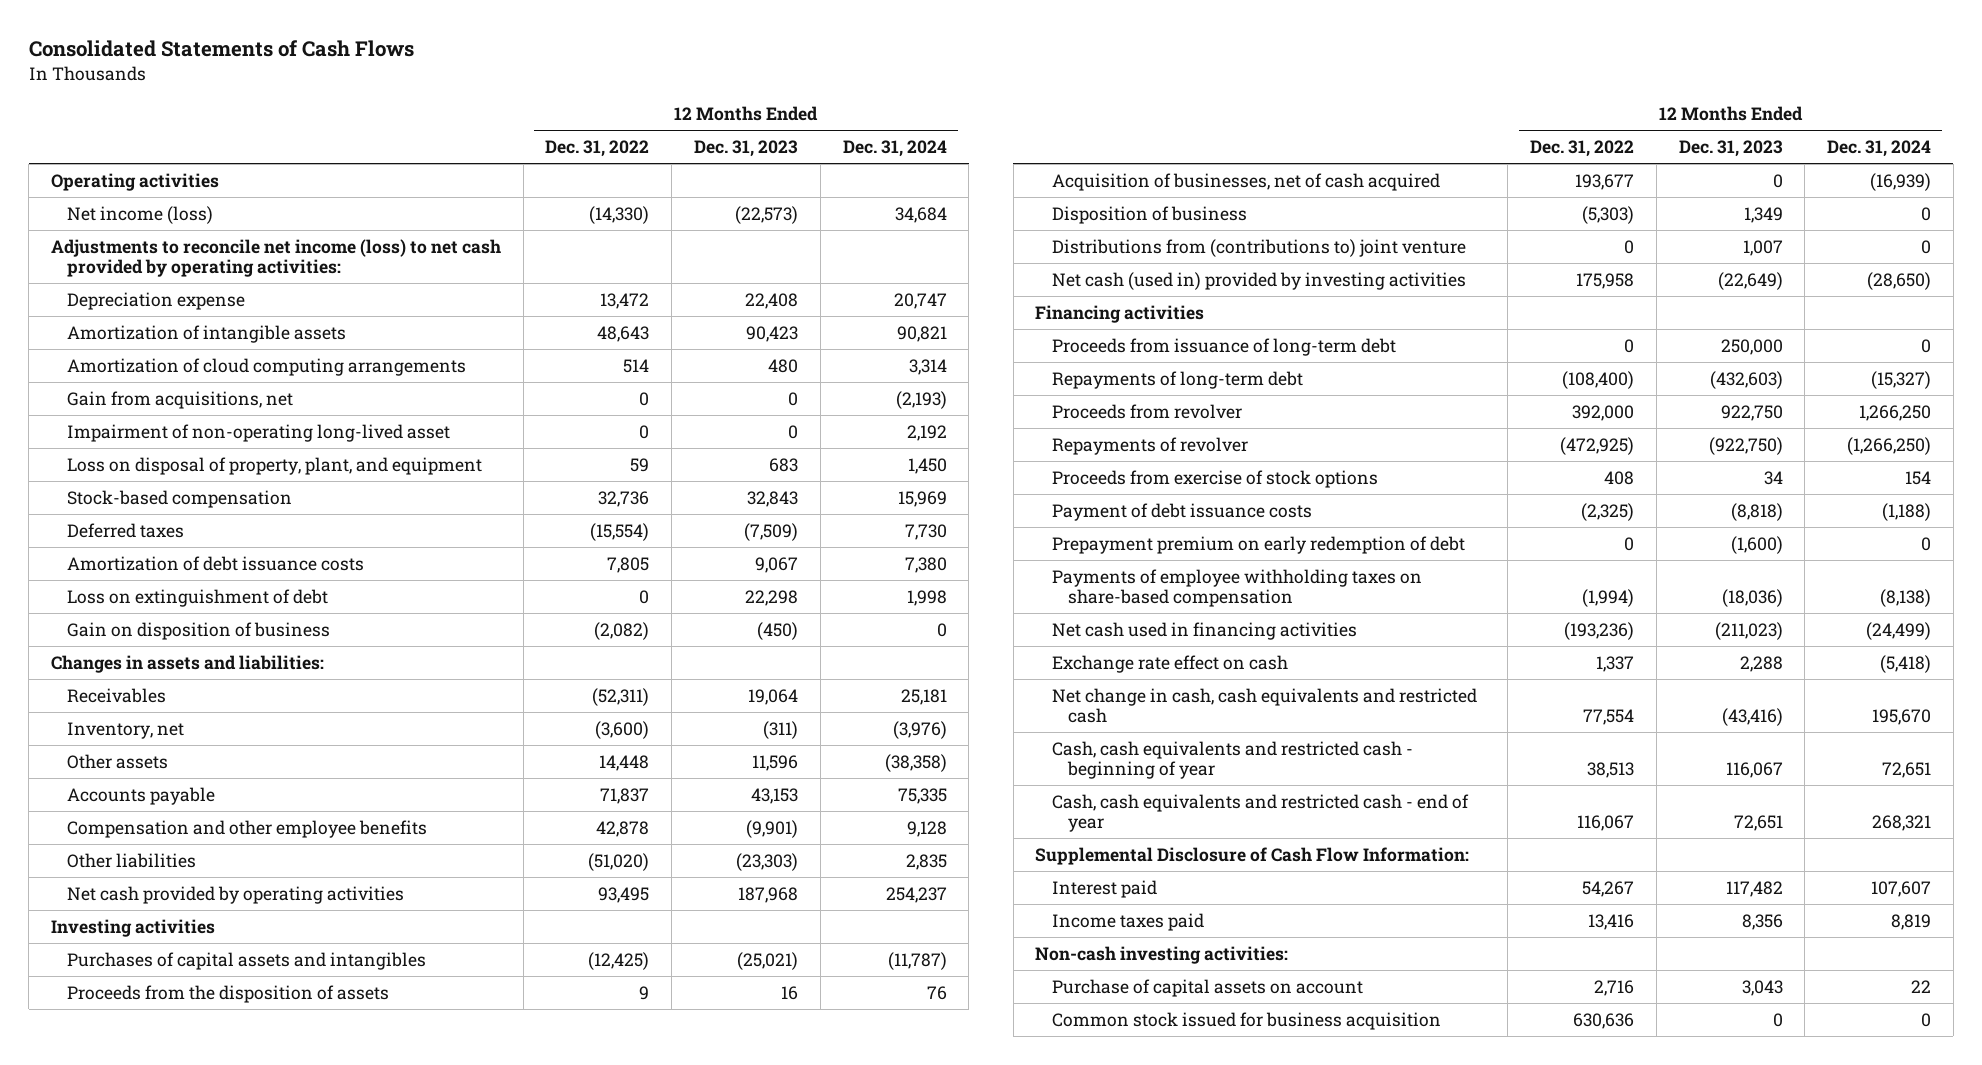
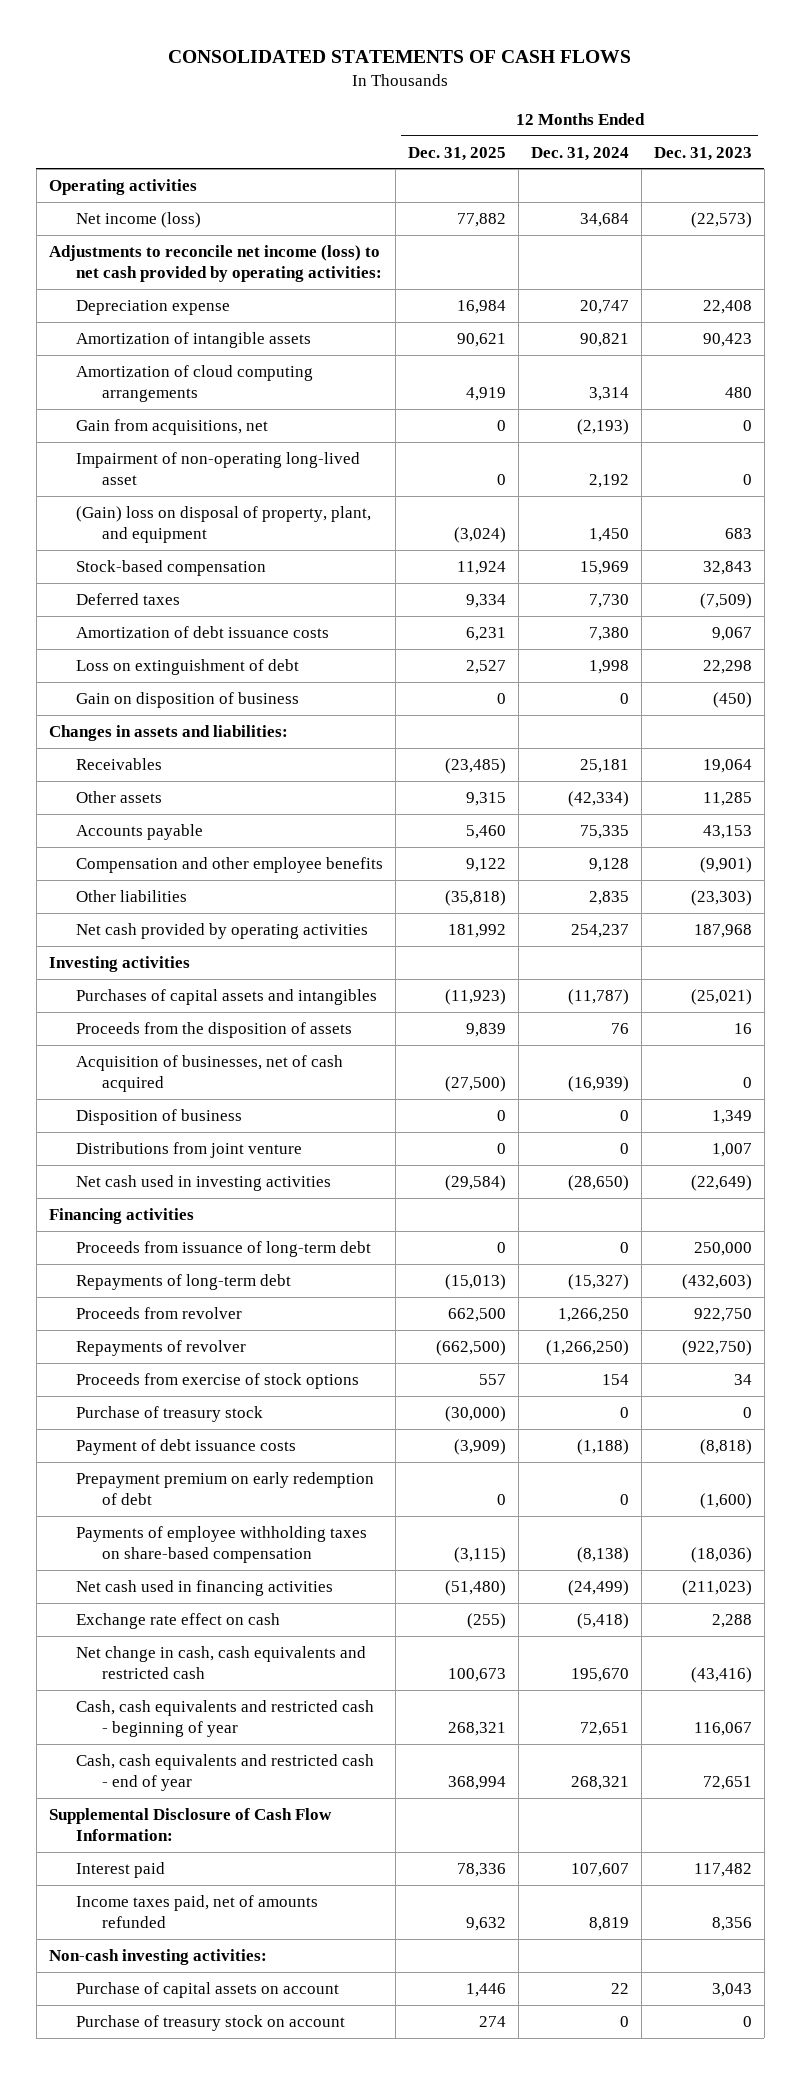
[28,40,414,58] Consolidated Statements of Cash Flows -> [168,49,632,63] CONSOLIDATED STATEMENTS OF CASH FLOWS
[545,140,650,158] Dec. 31, 2022 -> none
none -> [407,146,506,161] Dec. 31, 2025
[67,456,483,475] Loss on disposal of property, plant, and equipment -> [75,505,371,544] (Gain) loss on disposal of property, plant, and equipment
[67,721,185,739] Inventory, net -> none
[752,754,799,771] 11,596 -> [702,791,752,806] 11,285
[884,753,947,772] (38,358) -> [567,790,629,807] (42,334)
[1051,238,1466,257] Distributions from (contributions to) joint venture -> [75,1141,302,1158] Distributions from joint venture
[1051,271,1466,290] Net cash (used in) provided by investing activities -> [75,1174,331,1191] Net cash used in investing activities
none -> [75,1405,263,1422] Purchase of treasury stock
[1051,912,1204,931] Income taxes paid -> [75,1894,318,1929] Income taxes paid, net of amounts refunded
[1051,1011,1441,1030] Common stock issued for business acquisition -> none
none -> [75,2014,345,2031] Purchase of treasury stock on account

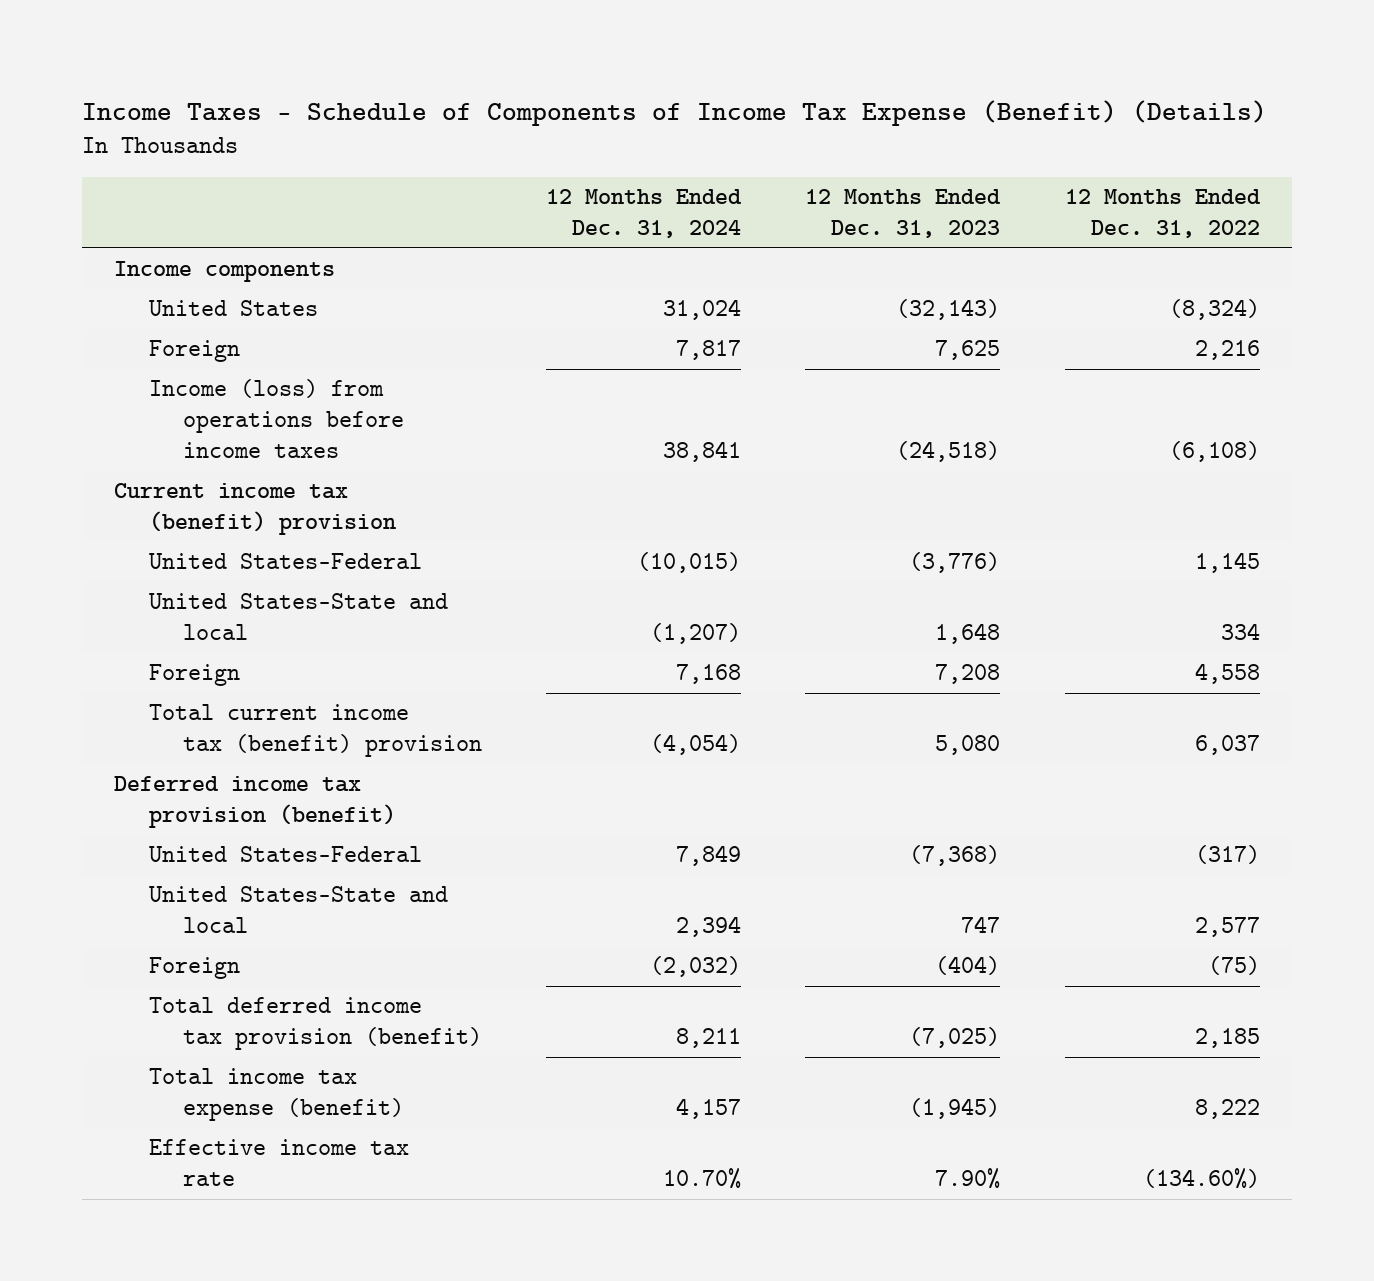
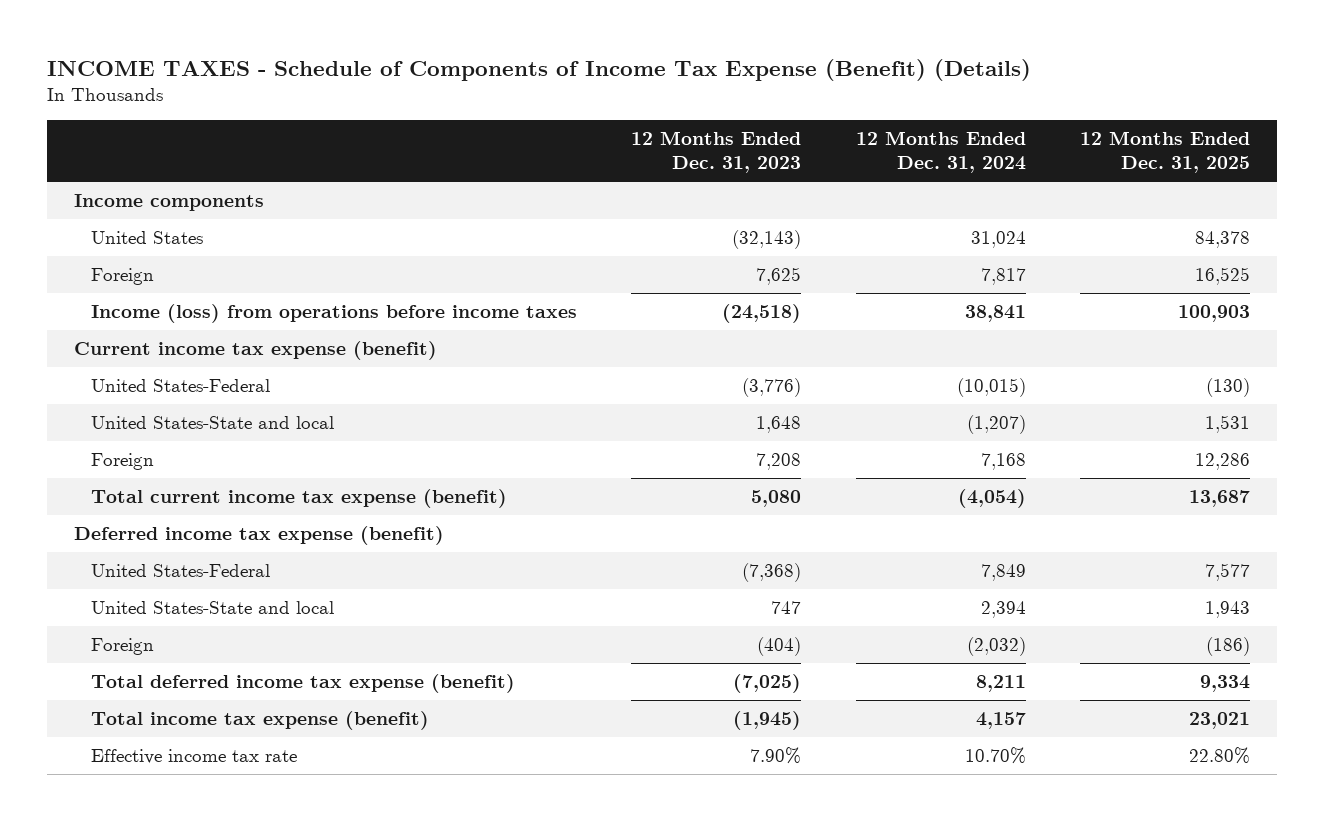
[82,100,1268,127] Income Taxes - Schedule of Components of Income Tax Expense (Benefit) (Details) -> [46,59,1031,82] INCOME TAXES - Schedule of Components of Income Tax Expense (Benefit) (Details)
[1064,189,1261,239] 12 Months Ended Dec. 31, 2022 -> none
none -> [1080,131,1251,174] 12 Months Ended Dec. 31, 2025
[114,483,396,536] Current income tax (benefit) provision -> [74,340,438,360] Current income tax expense (benefit)
[148,704,483,758] Total current income tax (benefit) provision -> [90,488,507,508] Total current income tax expense (benefit)
[114,776,396,829] Deferred income tax provision (benefit) -> [74,525,445,545] Deferred income tax expense (benefit)
[148,997,483,1051] Total deferred income tax provision (benefit) -> [90,673,515,693] Total deferred income tax expense (benefit)

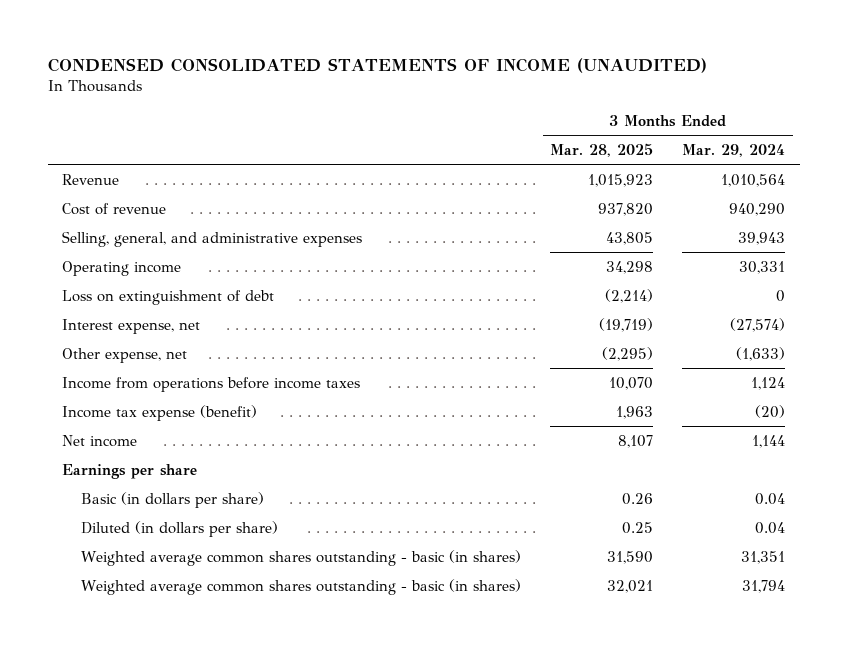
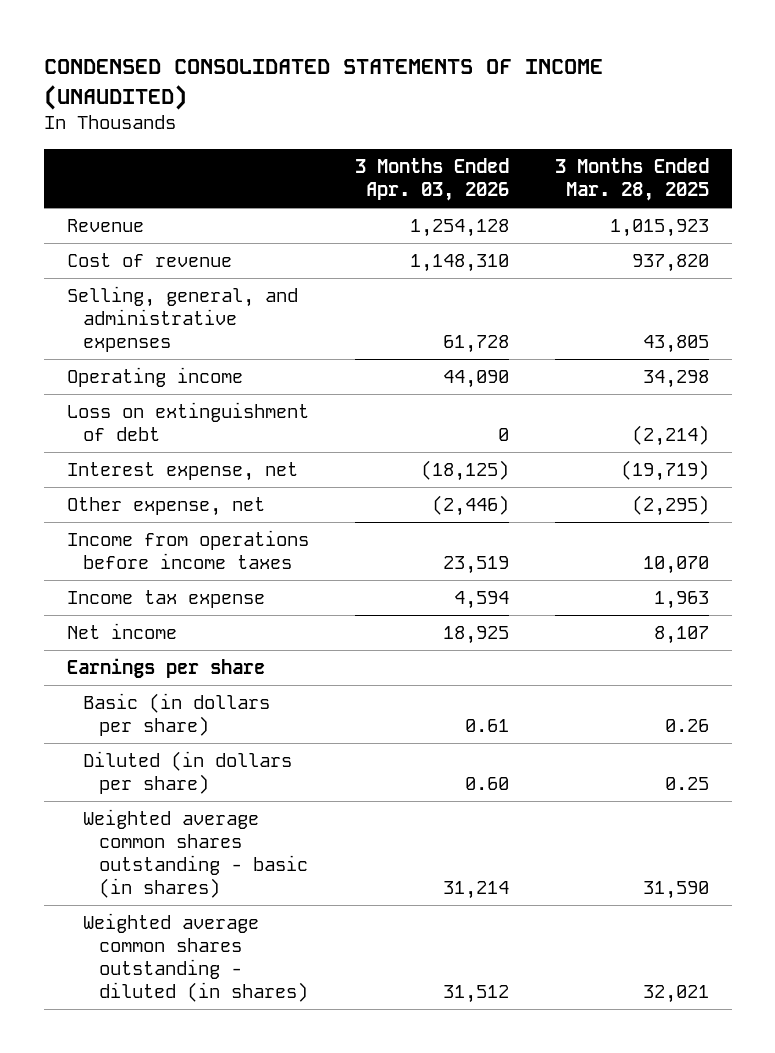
[682,144,786,158] Mar. 29, 2024 -> none
none -> [354,158,509,202] 3 Months Ended Apr. 03, 2026
[62,404,258,421] Income tax expense (benefit) -> [66,590,265,609] Income tax expense
[80,578,521,595] Weighted average common shares outstanding - basic (in shares) -> [82,913,309,1003] Weighted average common shares outstanding - diluted (in shares)

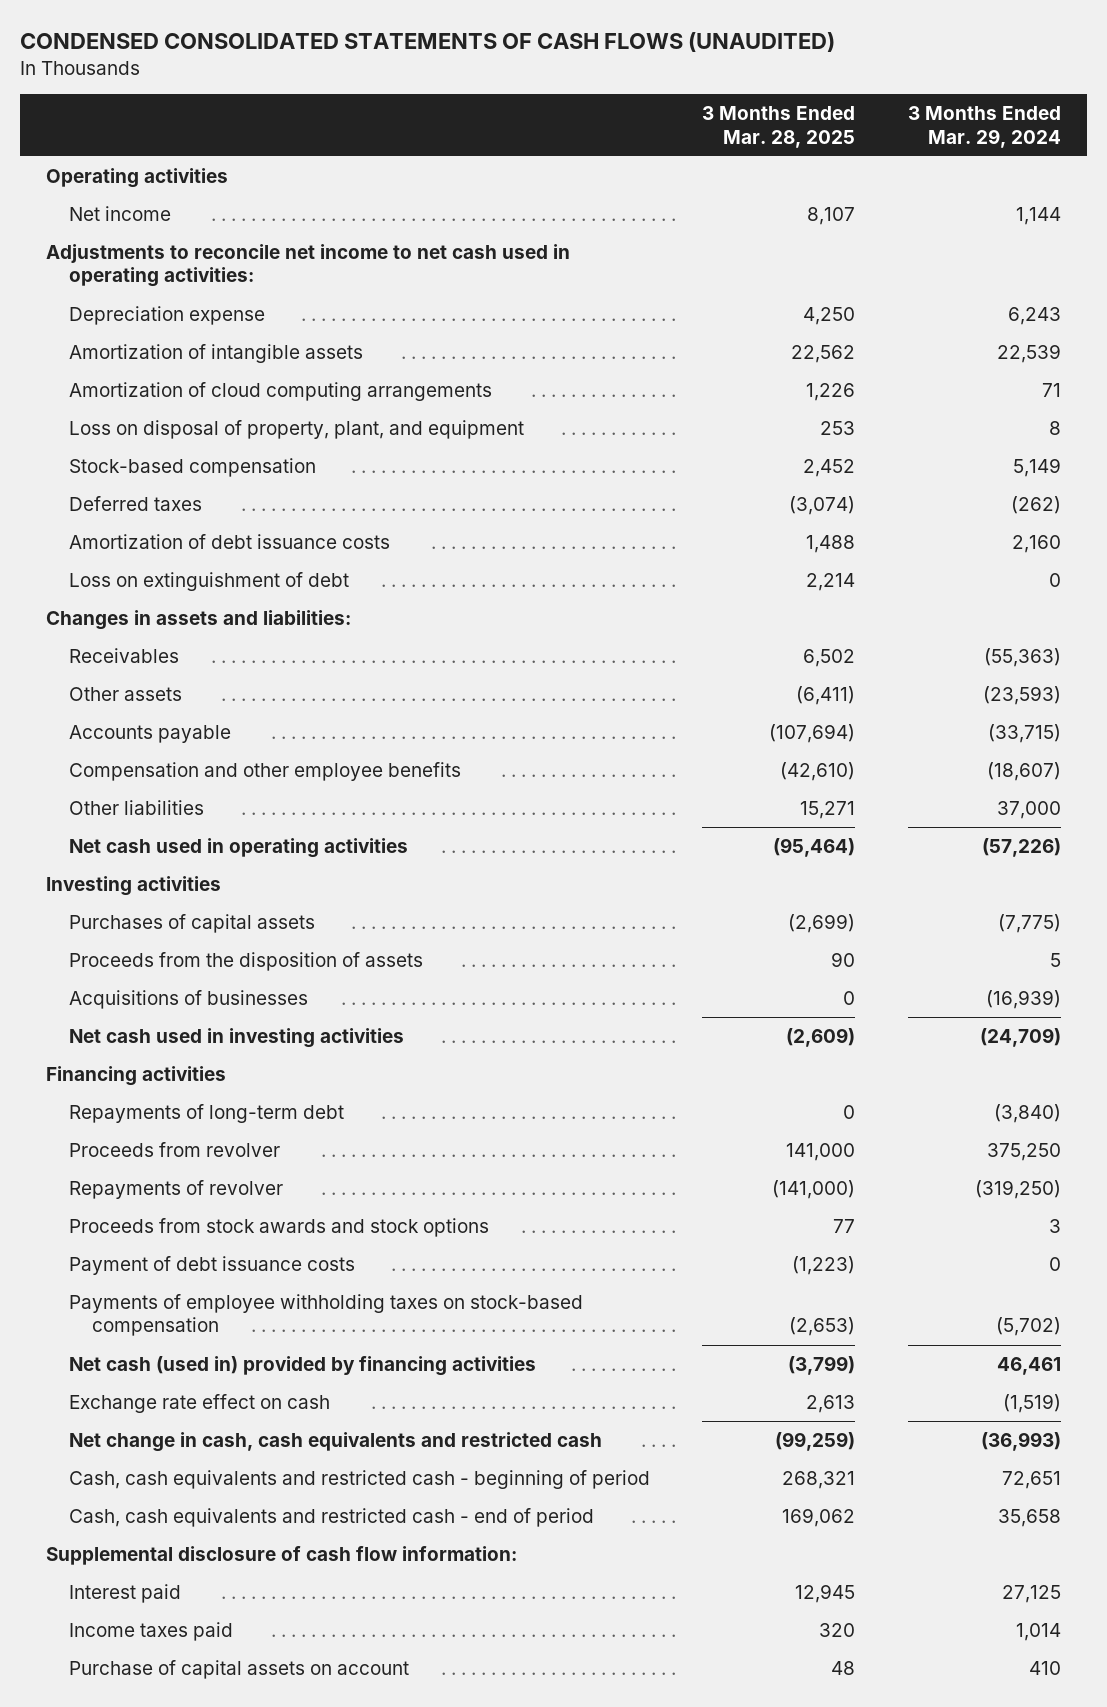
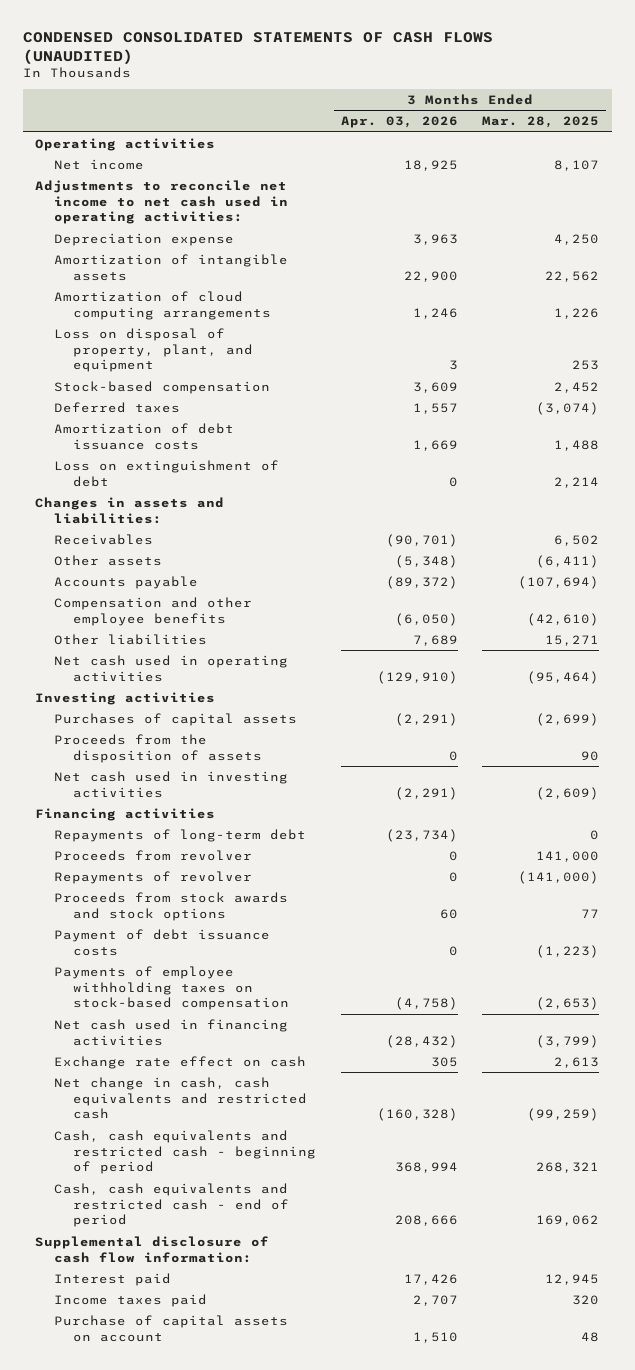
[907,106,1061,148] 3 Months Ended Mar. 29, 2024 -> none
none -> [340,116,458,129] Apr. 03, 2026
[68,990,308,1010] Acquisitions of businesses -> none
[68,1356,536,1377] Net cash (used in) provided by financing activities -> [54,1018,289,1046] Net cash used in financing activities

